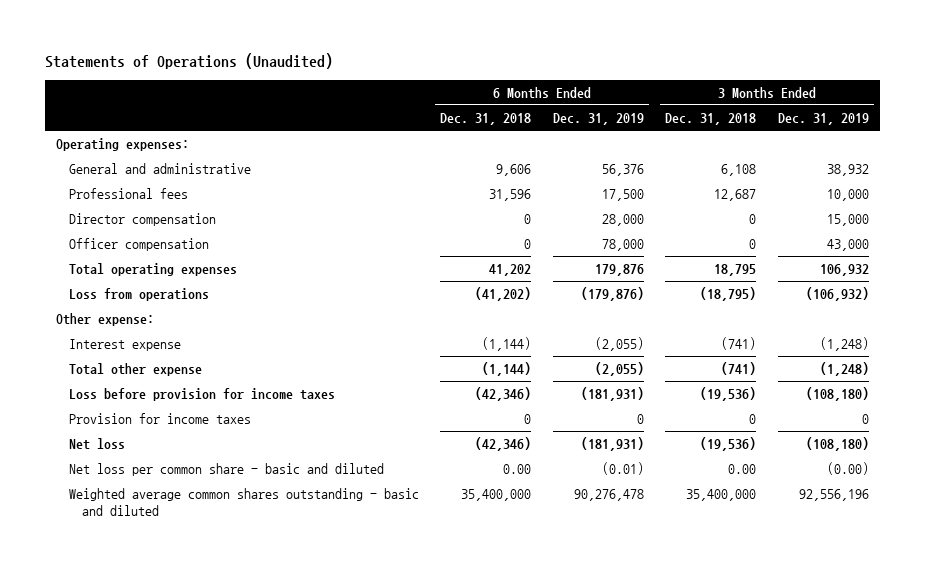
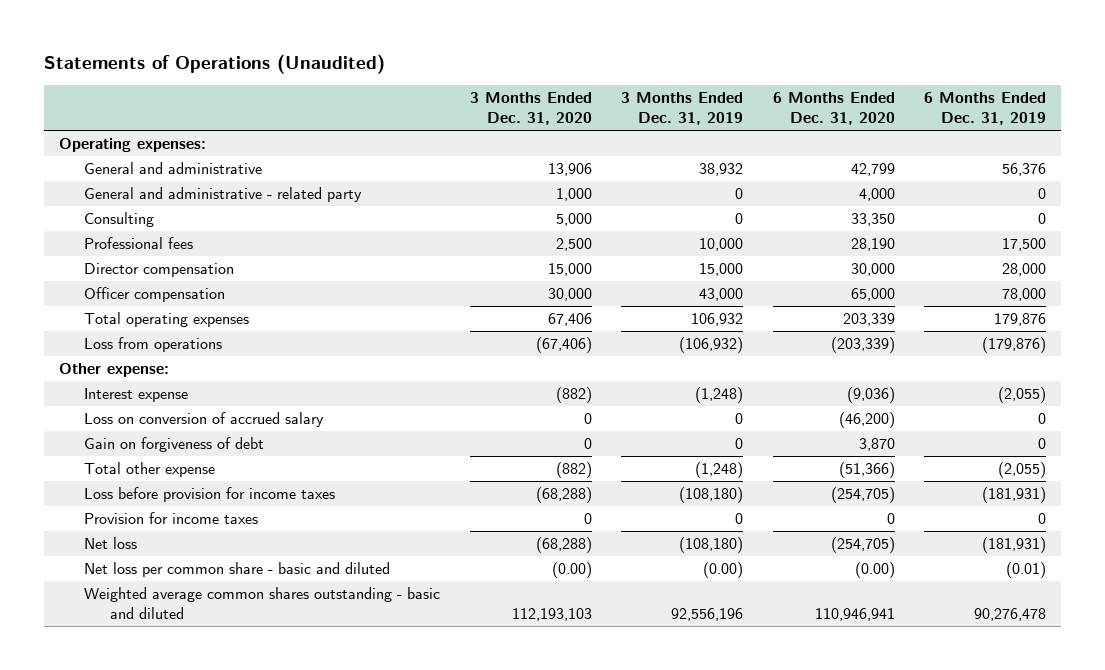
[440,112,532,125] Dec. 31, 2018 -> none
[665,112,757,125] Dec. 31, 2018 -> none
none -> [469,91,592,126] 3 Months Ended Dec. 31, 2020
none -> [772,91,895,126] 6 Months Ended Dec. 31, 2020
none -> [84,186,363,202] General and administrative - related party
none -> [84,211,155,227] Consulting
none -> [84,411,325,427] Loss on conversion of accrued salary
none -> [84,436,265,452] Gain on forgiveness of debt

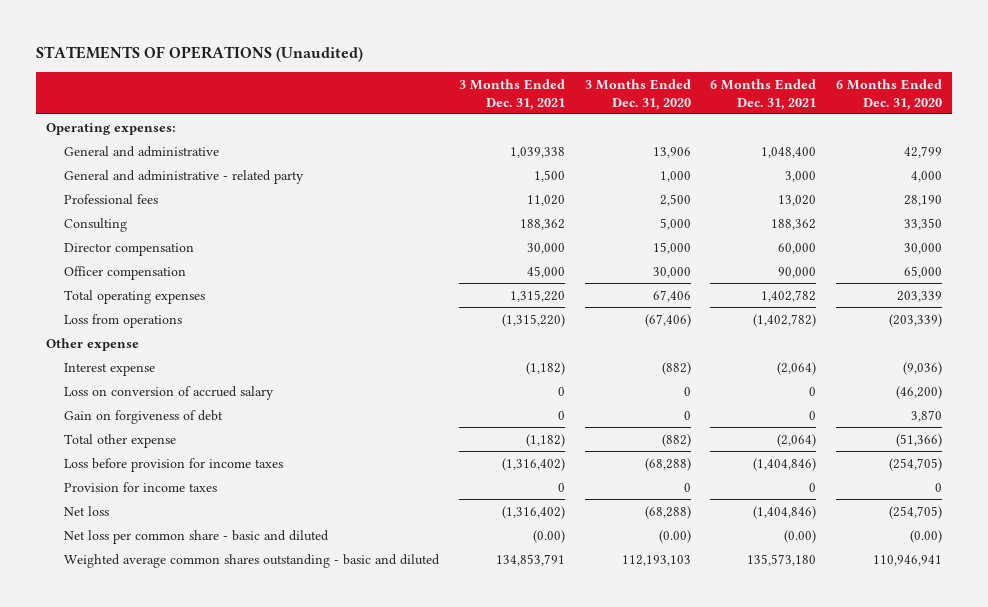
[44,53,386,74] Statements of Operations (Unaudited) -> [36,46,364,63] STATEMENTS OF OPERATIONS (Unaudited)
[621,91,744,126] 3 Months Ended Dec. 31, 2019 -> none
[924,91,1047,126] 6 Months Ended Dec. 31, 2019 -> none
none -> [458,78,565,110] 3 Months Ended Dec. 31, 2021
none -> [710,78,817,110] 6 Months Ended Dec. 31, 2021
[84,211,155,227] Consulting -> [64,217,128,232] Consulting
[58,362,169,377] Other expense: -> [46,337,140,351] Other expense

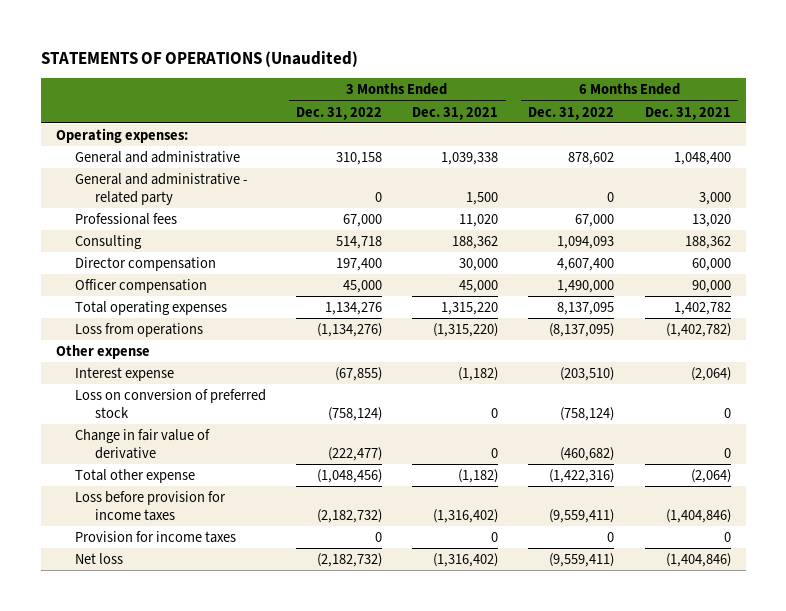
[584,78,691,110] 3 Months Ended Dec. 31, 2020 -> none
[836,78,943,110] 6 Months Ended Dec. 31, 2020 -> none
none -> [296,106,383,120] Dec. 31, 2022
none -> [528,106,615,120] Dec. 31, 2022
[64,409,224,424] Gain on forgiveness of debt -> none
[64,385,275,400] Loss on conversion of accrued salary -> [75,388,267,418] Loss on conversion of preferred stock
none -> [75,428,211,459] Change in fair value of derivative
[64,529,330,544] Net loss per common share - basic and diluted -> none
[64,553,441,568] Weighted average common shares outstanding - basic and diluted -> none

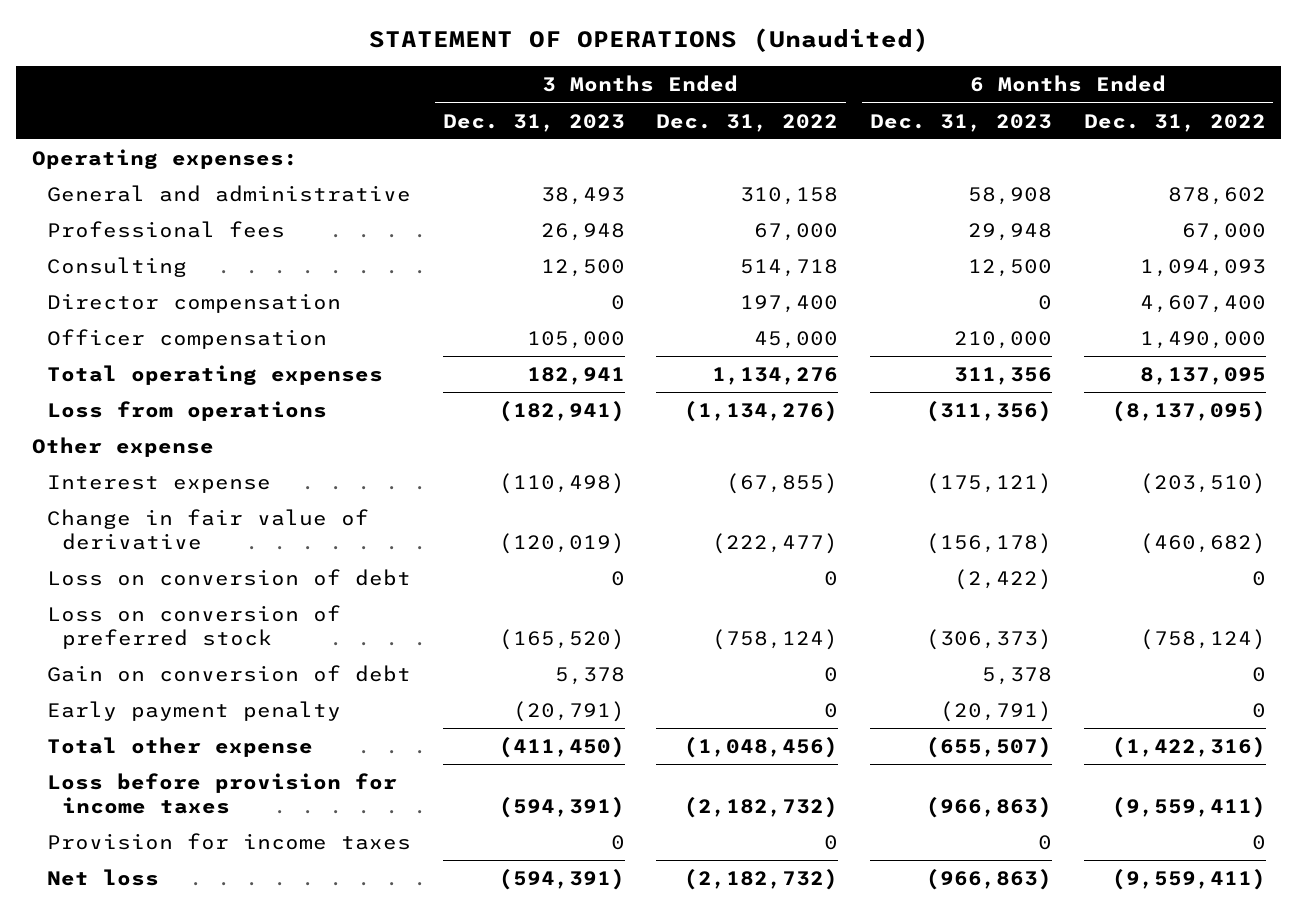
[40,50,358,67] STATEMENTS OF OPERATIONS (Unaudited) -> [368,27,929,52] STATEMENT OF OPERATIONS (Unaudited)
[412,106,499,120] Dec. 31, 2021 -> none
[644,106,731,120] Dec. 31, 2021 -> none
none -> [442,113,625,132] Dec. 31, 2023
none -> [869,113,1052,132] Dec. 31, 2023
[75,172,249,205] General and administrative - related party -> none
none -> [47,568,412,586] Loss on conversion of debt
[75,388,267,418] Loss on conversion of preferred stock -> [47,604,342,650] Loss on conversion of preferred stock
none -> [47,664,412,682] Gain on conversion of debt
none -> [47,700,342,721] Early payment penalty

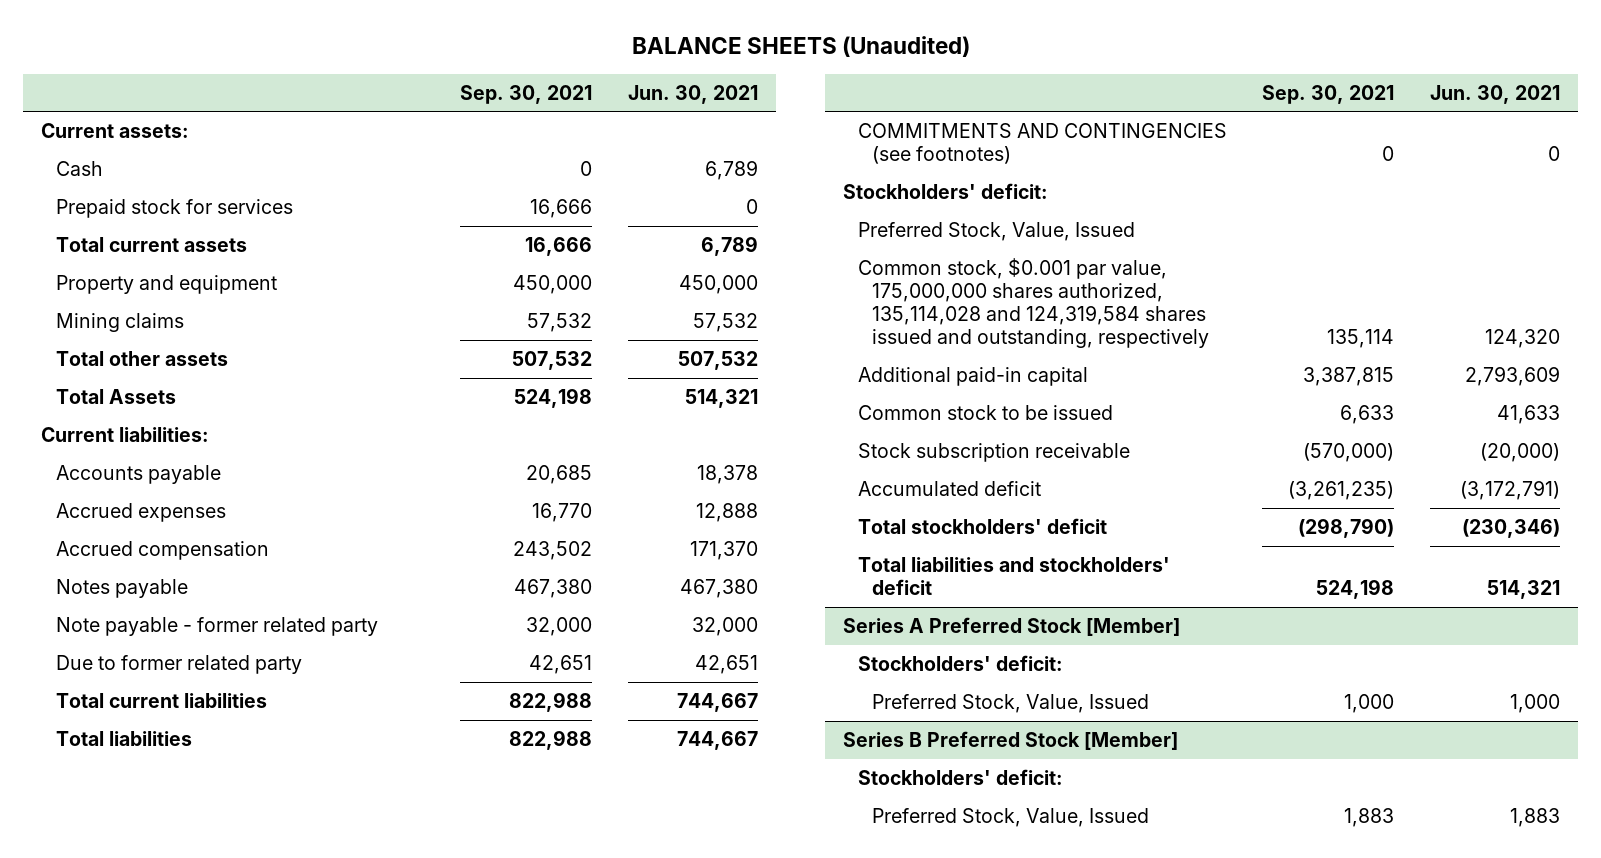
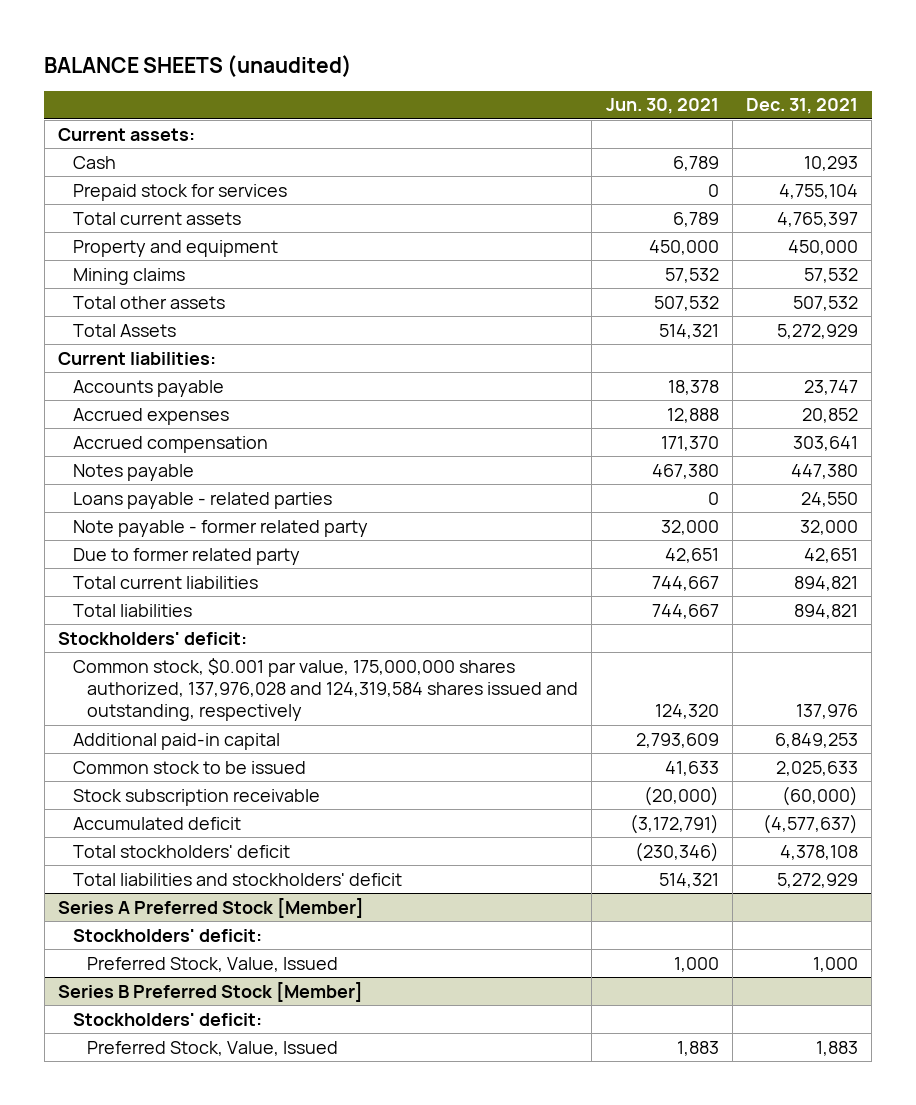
[631,35,970,57] BALANCE SHEETS (Unaudited) -> [44,54,353,77] BALANCE SHEETS (unaudited)
[460,84,593,104] Sep. 30, 2021 -> none
none -> [746,98,859,115] Dec. 31, 2021
none -> [72,491,332,509] Loans payable - related parties
[857,122,1227,164] COMMITMENTS AND CONTINGENCIES (see footnotes) -> none
[857,221,1135,241] Preferred Stock, Value, Issued -> none
[857,257,1210,349] Common stock, $0.001 par value, 175,000,000 shares authorized, 135,114,028 and 124,319,584 shares issued and outstanding, respectively -> [72,657,579,722] Common stock, $0.001 par value, 175,000,000 shares authorized, 137,976,028 and 124,319,584 shares issued and outstanding, respectively

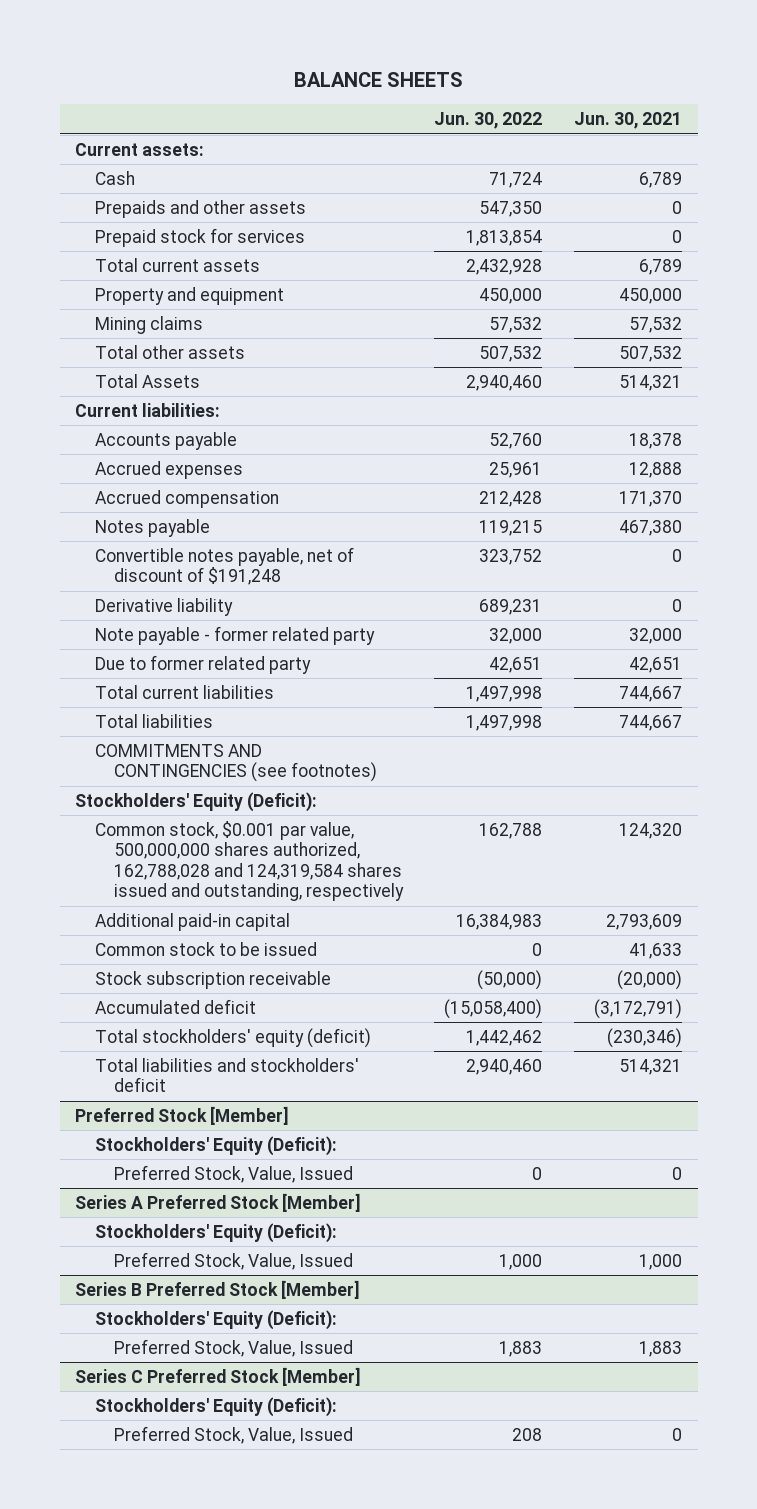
[44,54,353,77] BALANCE SHEETS (unaudited) -> [293,71,463,87] BALANCE SHEETS
[746,98,859,115] Dec. 31, 2021 -> none
none -> [434,112,543,130] Jun. 30, 2022
none -> [94,199,306,218] Prepaids and other assets
[72,491,332,509] Loans payable - related parties -> none
none -> [94,546,354,586] Convertible notes payable, net of discount of $191,248
none -> [94,597,233,616] Derivative liability
none -> [94,743,377,783] COMMITMENTS AND CONTINGENCIES (see footnotes)
[58,631,248,645] Stockholders' deficit: -> [75,791,318,812] Stockholders' Equity (Deficit):
[72,657,579,722] Common stock, $0.001 par value, 175,000,000 shares authorized, 137,976,028 and 124,319,584 shares issued and outstanding, respectively -> [94,820,404,901] Common stock, $0.001 par value, 500,000,000 shares authorized, 162,788,028 and 124,319,584 shares issued and outstanding, respectively
[72,844,290,858] Total stockholders' deficit -> [94,1027,371,1048] Total stockholders' equity (deficit)
none -> [75,1105,290,1125] Preferred Stock [Member]
none -> [94,1135,337,1156] Stockholders' Equity (Deficit):
none -> [113,1164,353,1183] Preferred Stock, Value, Issued
[72,928,262,942] Stockholders' deficit: -> [94,1222,337,1243] Stockholders' Equity (Deficit):
[72,1012,262,1026] Stockholders' deficit: -> [94,1309,337,1330] Stockholders' Equity (Deficit):
none -> [75,1366,362,1386] Series C Preferred Stock [Member]
none -> [94,1396,337,1417] Stockholders' Equity (Deficit):
none -> [113,1425,353,1444] Preferred Stock, Value, Issued

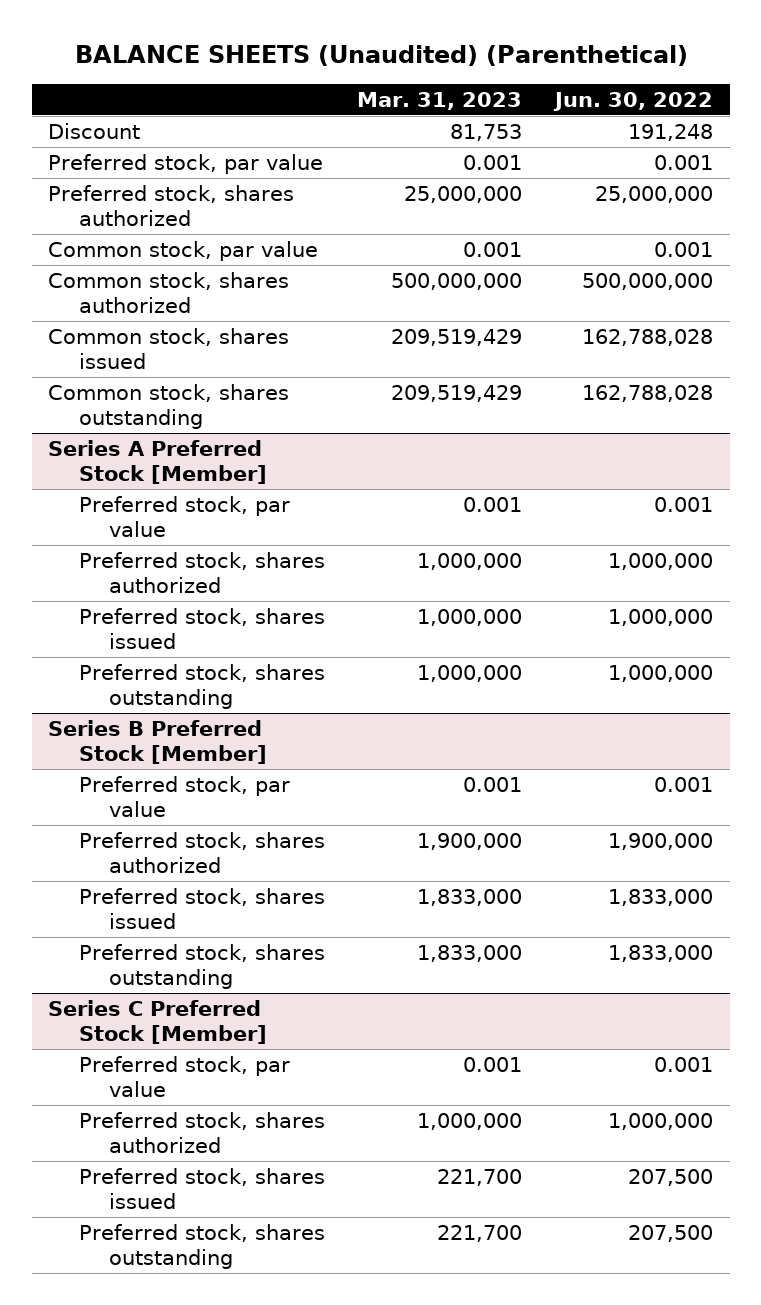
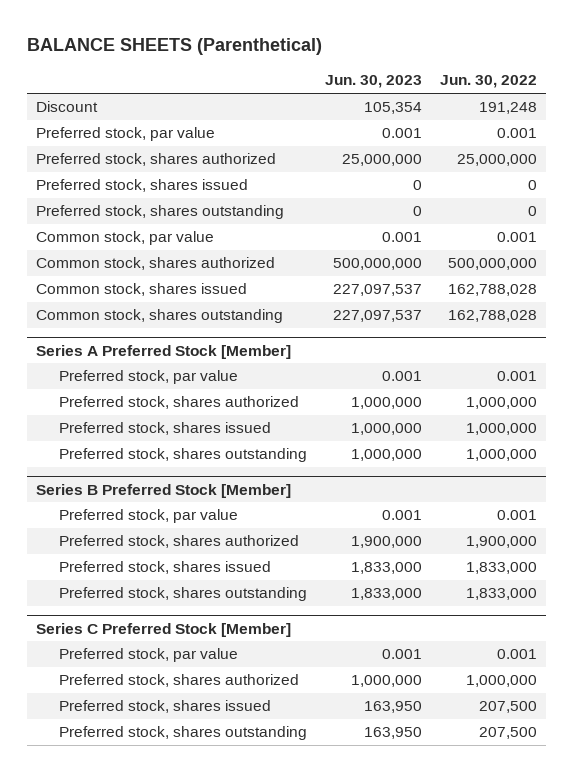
[74,45,688,67] BALANCE SHEETS (Unaudited) (Parenthetical) -> [27,38,323,56] BALANCE SHEETS (Parenthetical)
[357,91,523,110] Mar. 31, 2023 -> none
none -> [324,75,422,89] Jun. 30, 2023
none -> [36,179,249,193] Preferred stock, shares issued
none -> [36,205,285,220] Preferred stock, shares outstanding

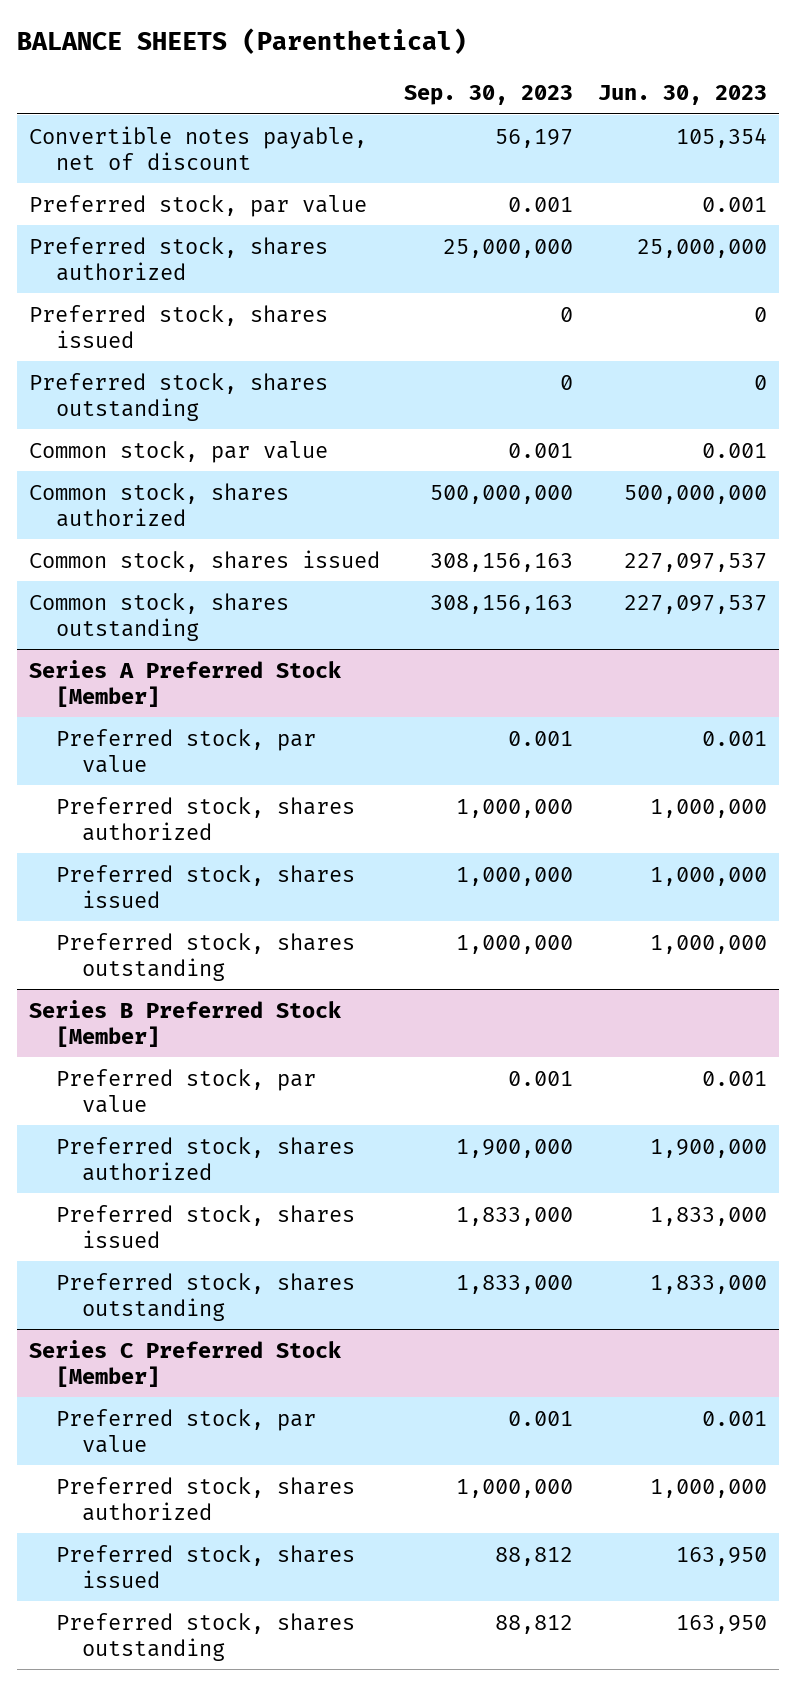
[439,75,537,89] Jun. 30, 2022 -> none
none -> [404,85,574,106] Sep. 30, 2023
[36,101,99,113] Discount -> [29,125,368,170] Convertible notes payable, net of discount

